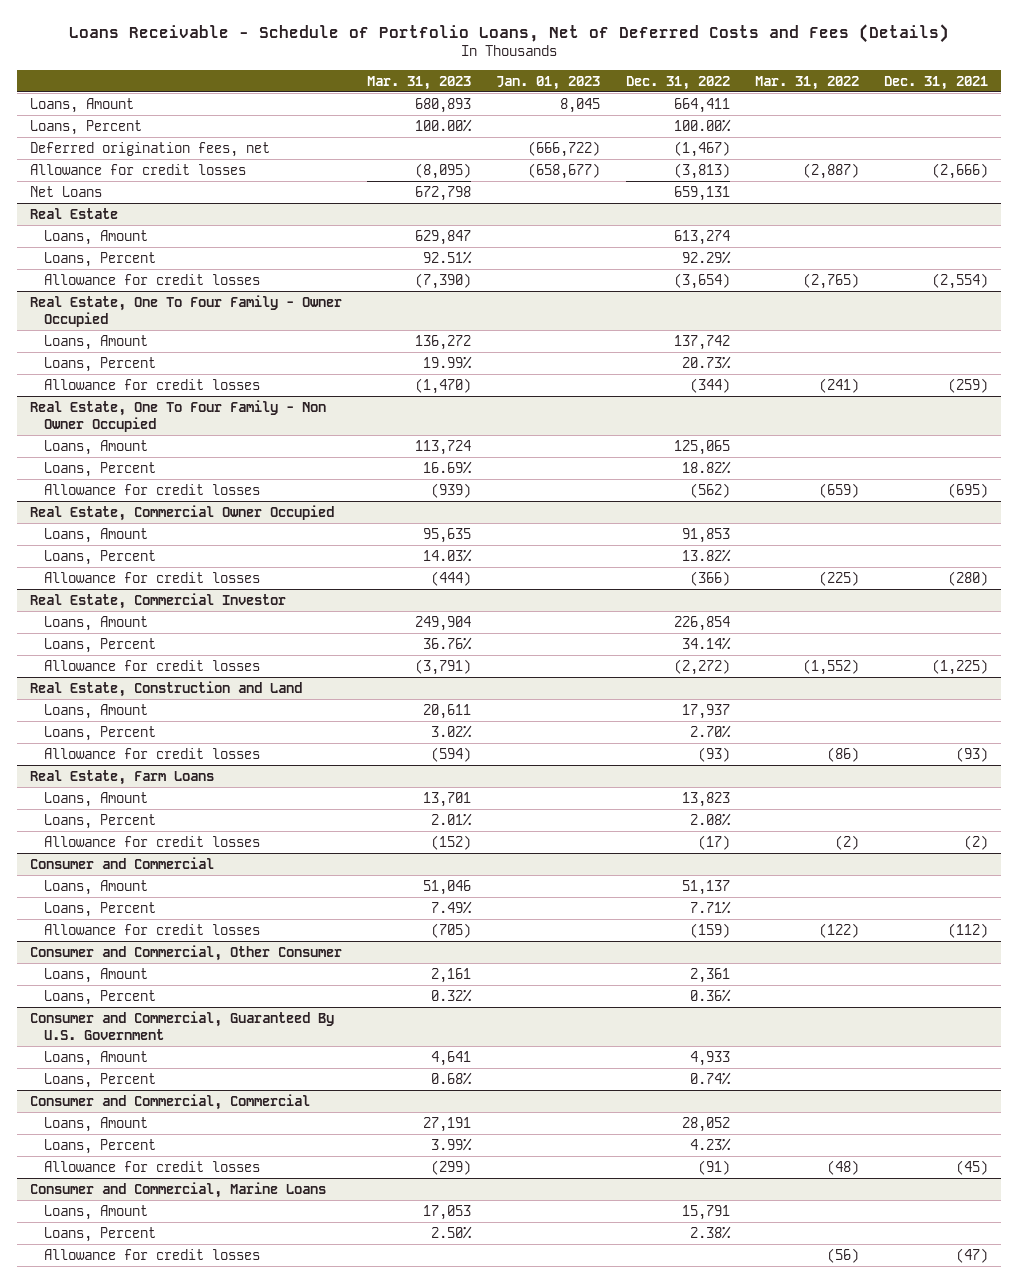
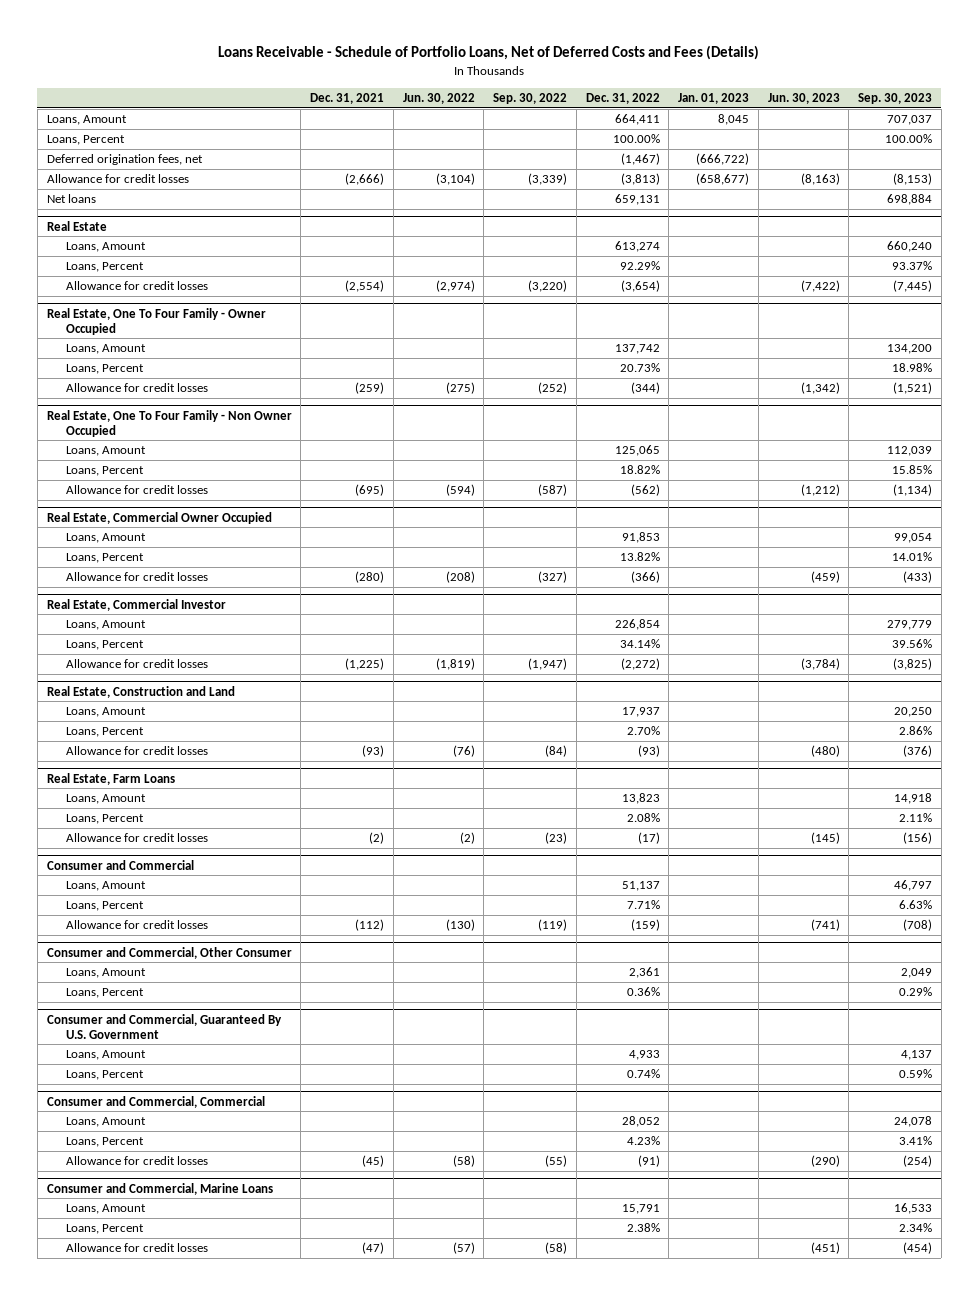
[367,75,472,90] Mar. 31, 2023 -> none
[754,75,859,90] Mar. 31, 2022 -> none
none -> [402,92,475,104] Jun. 30, 2022
none -> [493,92,568,104] Sep. 30, 2022
none -> [767,92,840,104] Jun. 30, 2023
none -> [858,92,933,104] Sep. 30, 2023
[29,185,102,197] Net Loans -> [46,194,96,204] Net loans

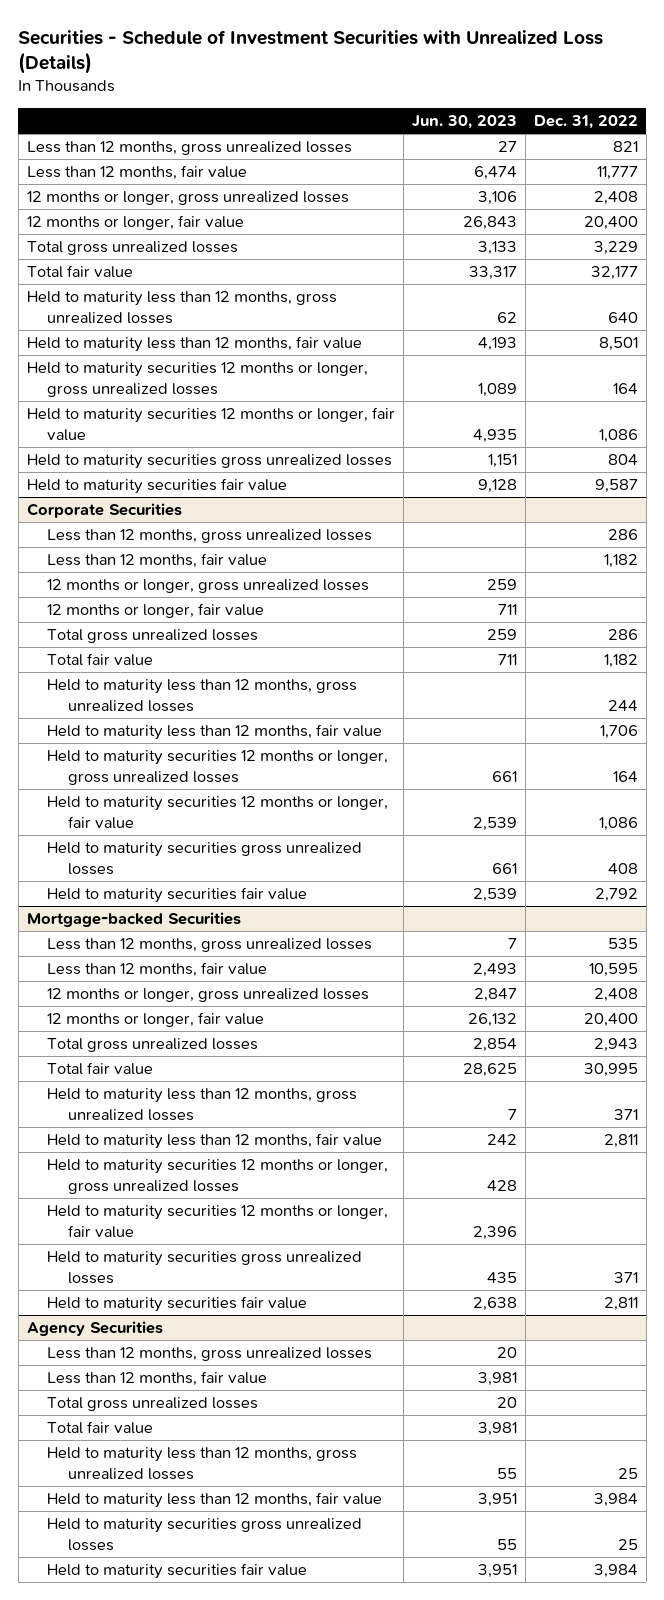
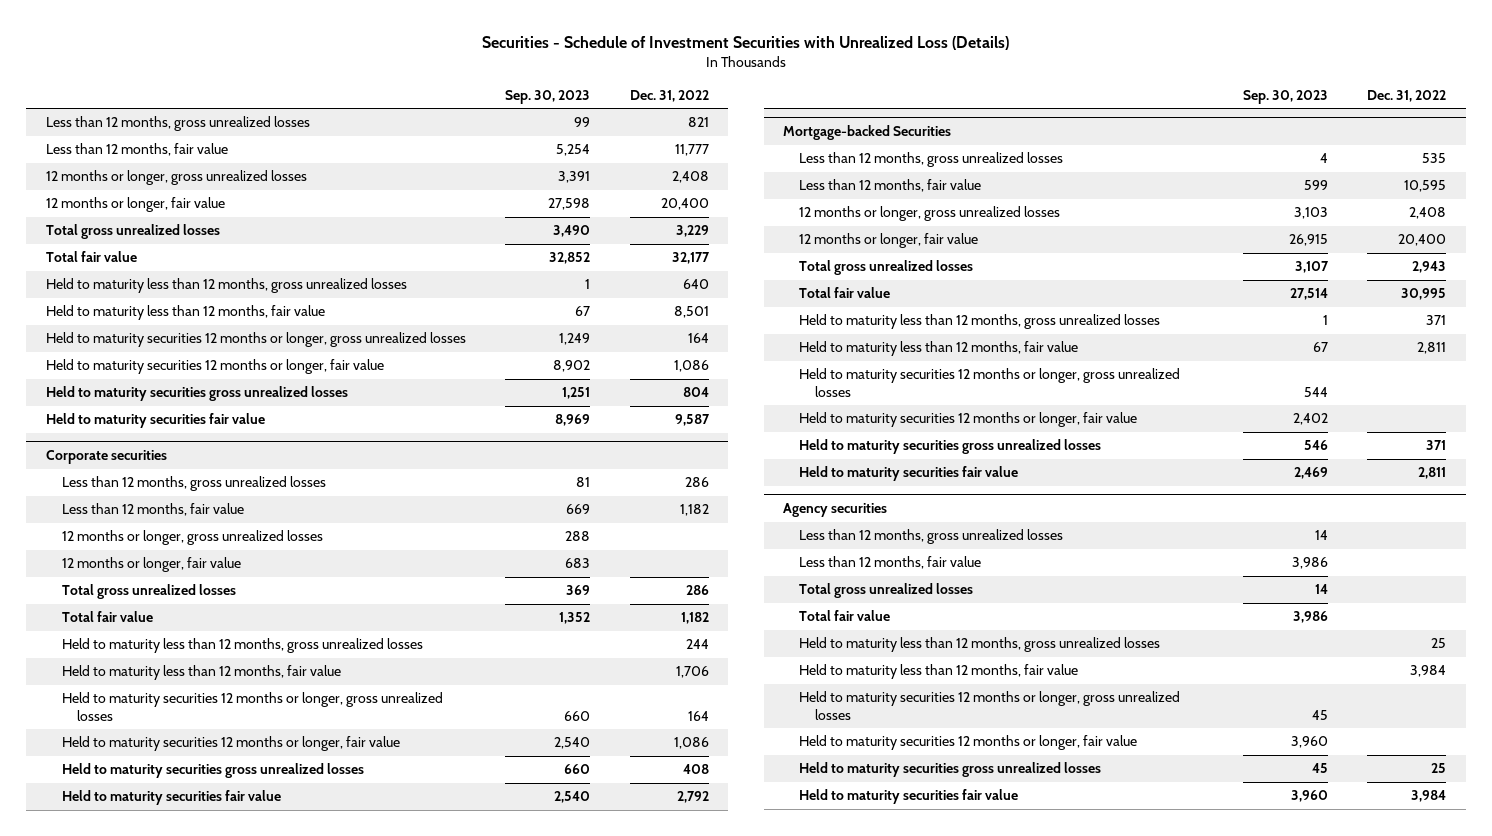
[411,115,517,130] Jun. 30, 2023 -> none
none -> [505,89,591,104] Sep. 30, 2023
[26,503,182,519] Corporate Securities -> [45,450,167,465] Corporate securities
[26,1321,163,1337] Agency Securities -> [783,503,888,518] Agency securities
none -> [799,691,1181,720] Held to maturity securities 12 months or longer, gross unrealized losses
none -> [799,735,1138,751] Held to maturity securities 12 months or longer, fair value

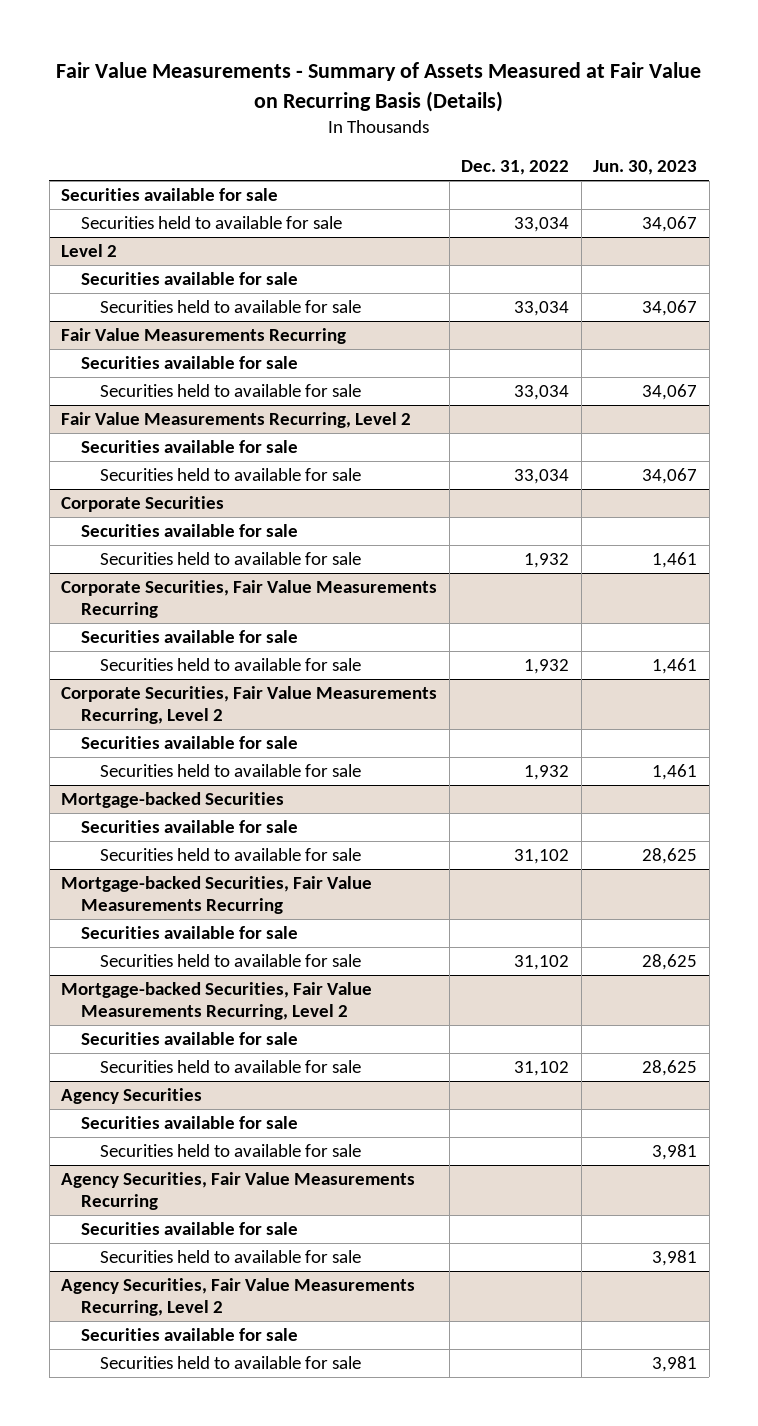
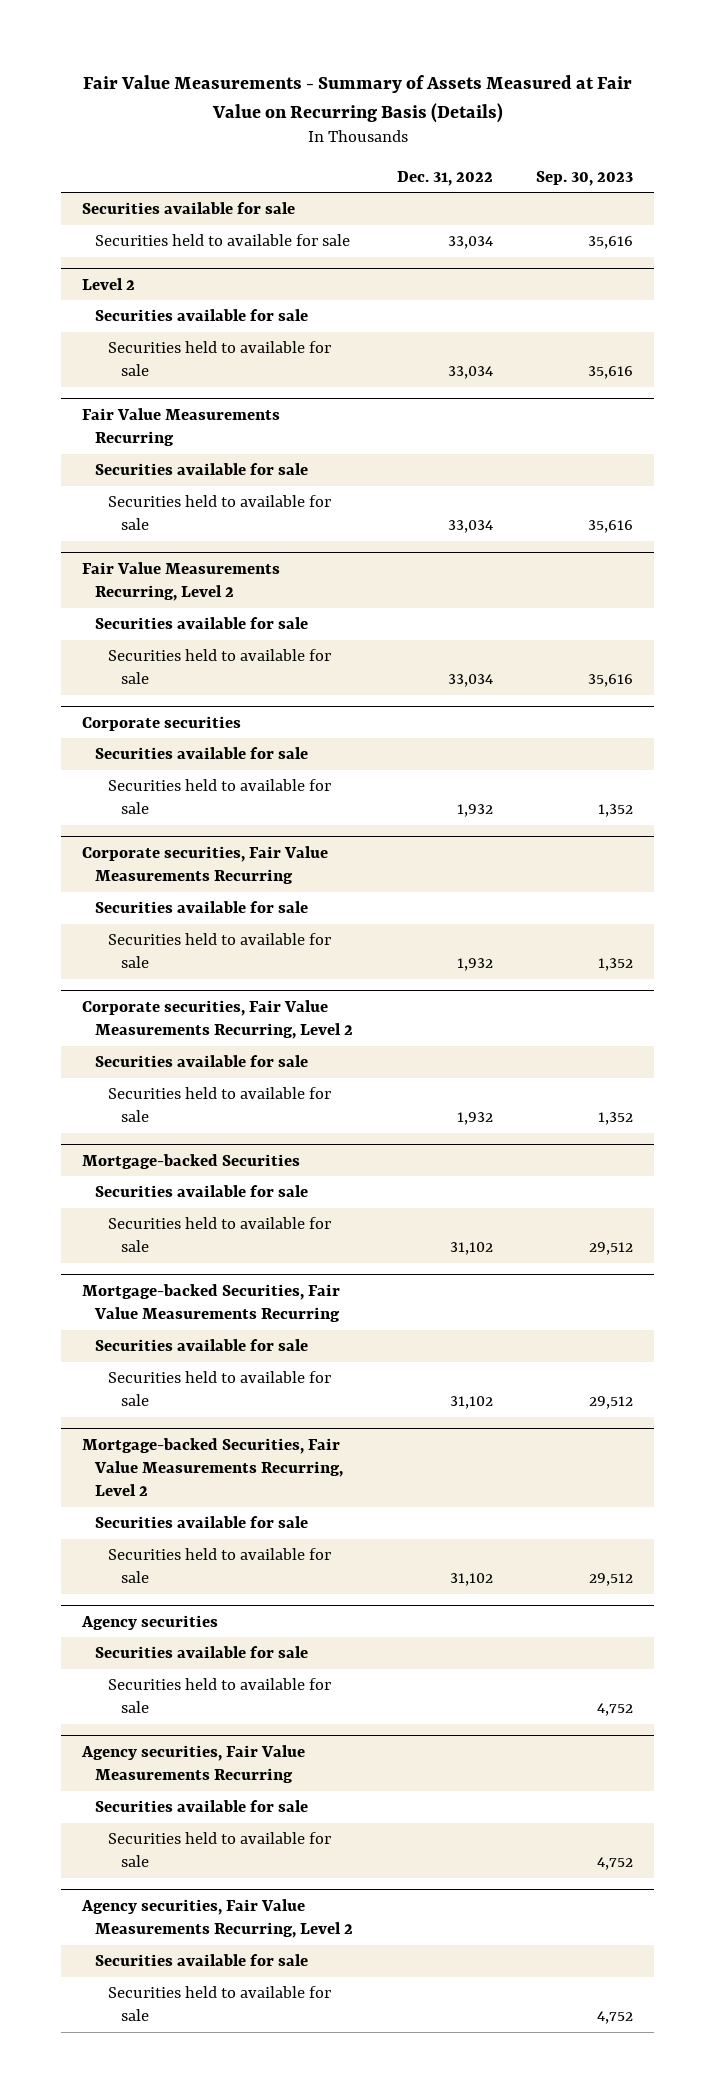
[593,160,698,176] Jun. 30, 2023 -> none
none -> [535,170,633,186] Sep. 30, 2023
[61,496,225,513] Corporate Securities -> [82,715,242,731] Corporate securities
[61,580,438,619] Corporate Securities, Fair Value Measurements Recurring -> [82,845,329,885] Corporate securities, Fair Value Measurements Recurring
[61,686,438,725] Corporate Securities, Fair Value Measurements Recurring, Level 2 -> [82,999,354,1040] Corporate securities, Fair Value Measurements Recurring, Level 2
[61,1088,203,1105] Agency Securities -> [81,1614,219,1630] Agency securities
[61,1172,416,1211] Agency Securities, Fair Value Measurements Recurring -> [81,1744,306,1784] Agency securities, Fair Value Measurements Recurring
[61,1278,416,1317] Agency Securities, Fair Value Measurements Recurring, Level 2 -> [81,1898,354,1939] Agency securities, Fair Value Measurements Recurring, Level 2

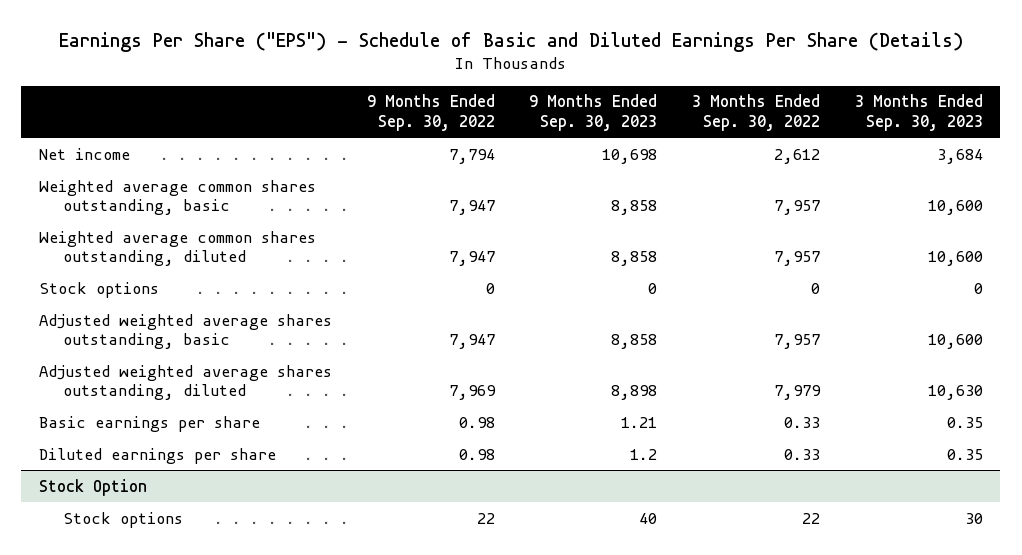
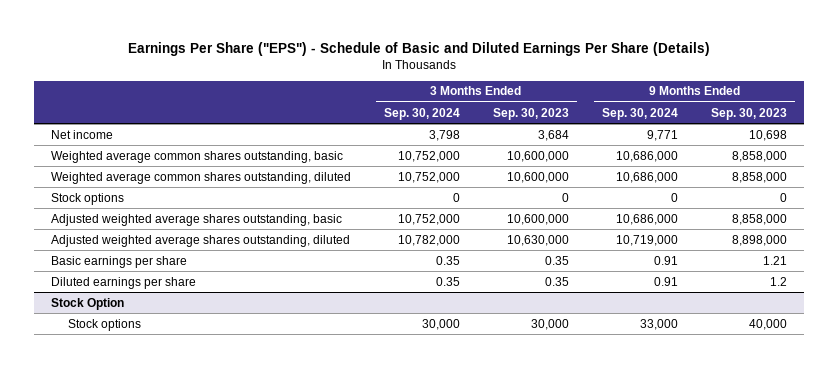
[366,94,495,131] 9 Months Ended Sep. 30, 2022 -> none
[692,94,821,131] 3 Months Ended Sep. 30, 2022 -> none
none -> [383,107,460,120] Sep. 30, 2024
none -> [602,107,679,120] Sep. 30, 2024
[611,200,658,216] 8,858 -> [732,150,788,162] 8,858,000
[928,200,984,216] 10,600 -> [507,150,570,162] 10,600,000
[611,251,658,267] 8,858 -> [732,171,788,183] 8,858,000
[928,251,984,267] 10,600 -> [507,171,570,183] 10,600,000
[611,334,658,350] 8,858 -> [732,213,788,225] 8,858,000
[928,334,984,350] 10,600 -> [507,213,570,225] 10,600,000
[611,385,658,401] 8,898 -> [732,234,788,246] 8,898,000
[928,385,984,401] 10,630 -> [507,234,570,246] 10,630,000
[639,512,658,524] 40 -> [749,318,788,330] 40,000
[965,512,984,524] 30 -> [531,318,570,330] 30,000

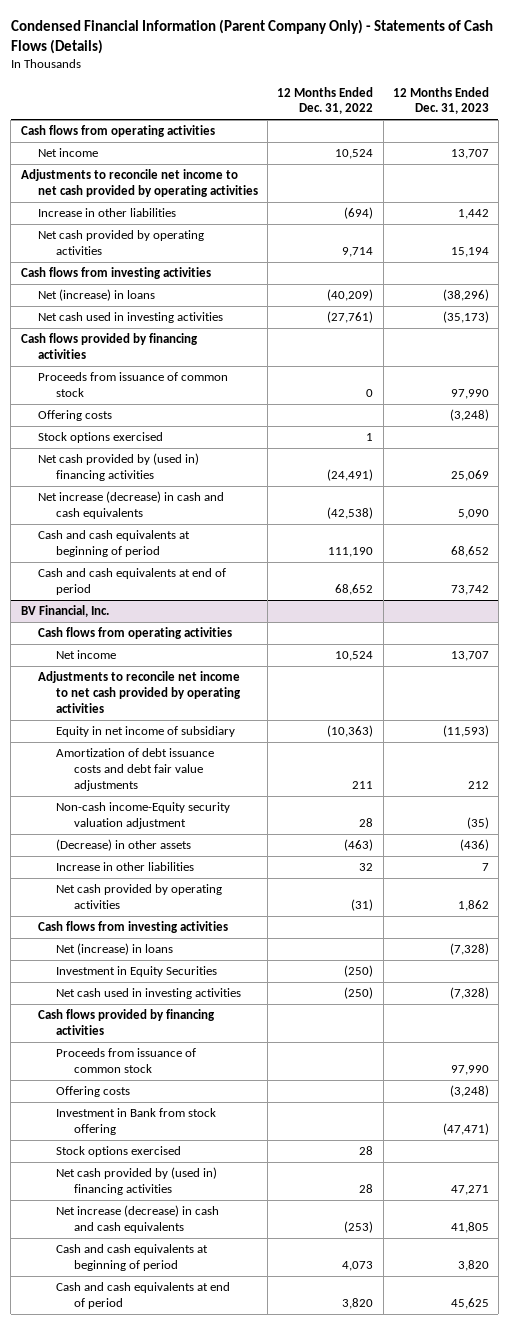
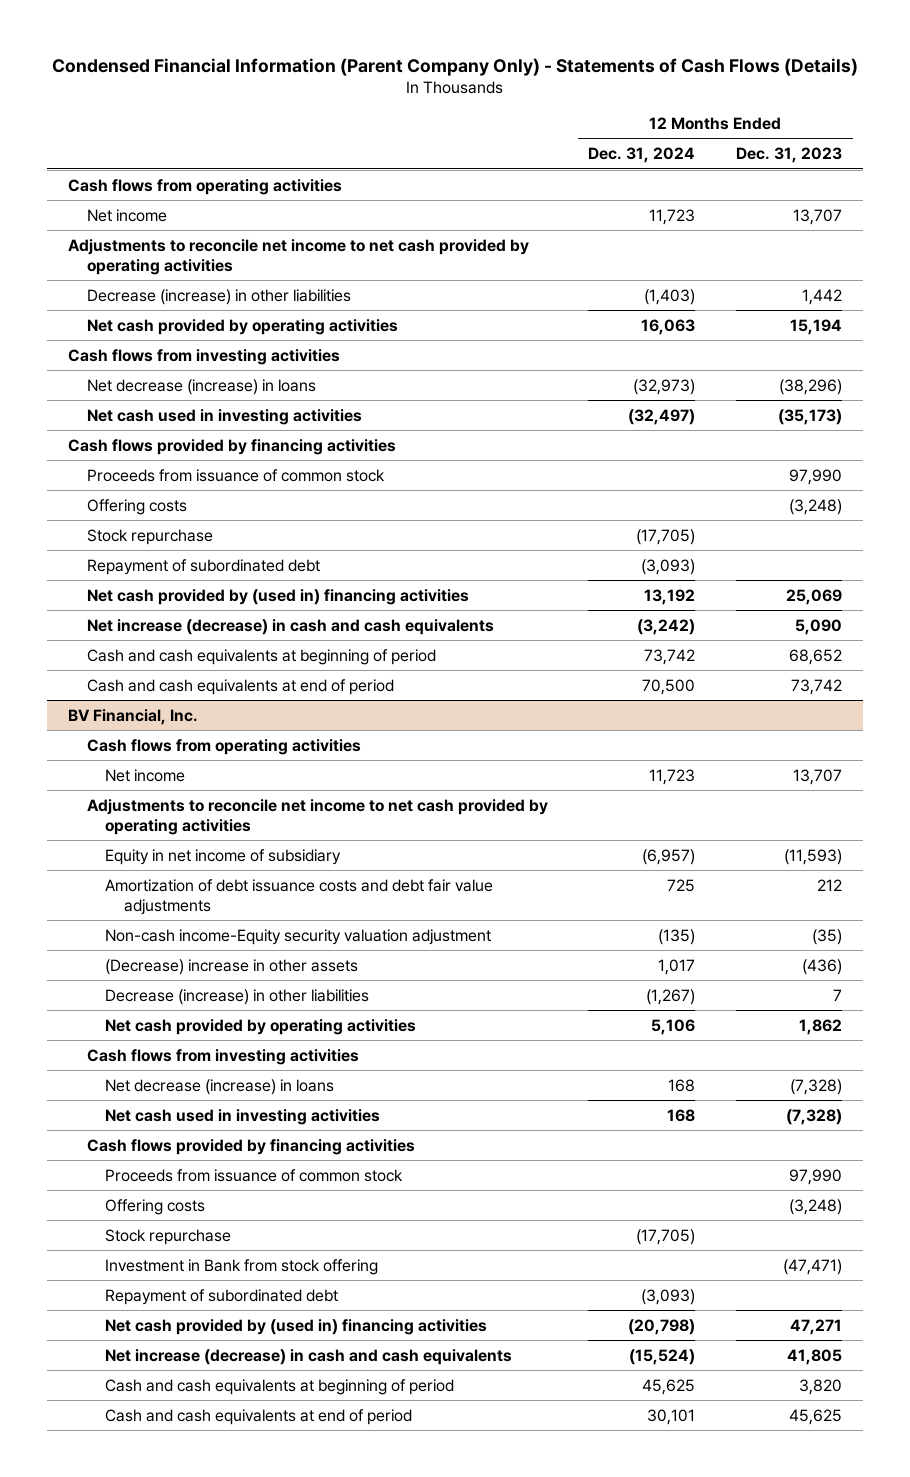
[277,86,374,115] 12 Months Ended Dec. 31, 2022 -> none
none -> [588,147,696,164] Dec. 31, 2024
[38,208,177,218] Increase in other liabilities -> [86,288,351,305] Decrease (increase) in other liabilities
[38,289,156,302] Net (increase) in loans -> [86,378,316,395] Net decrease (increase) in loans
[38,432,164,444] Stock options exercised -> none
none -> [86,528,213,545] Stock repurchase
none -> [86,558,320,575] Repayment of subordinated debt
[55,839,191,852] (Decrease) in other assets -> [105,958,359,975] (Decrease) increase in other assets
[55,862,194,872] Increase in other liabilities -> [105,988,370,1005] Decrease (increase) in other liabilities
[55,966,217,978] Investment in Equity Securities -> none
[55,943,173,956] Net (increase) in loans -> [105,1078,335,1095] Net decrease (increase) in loans
none -> [105,1228,232,1245] Stock repurchase
[55,1146,181,1158] Stock options exercised -> none
none -> [105,1288,339,1305] Repayment of subordinated debt

